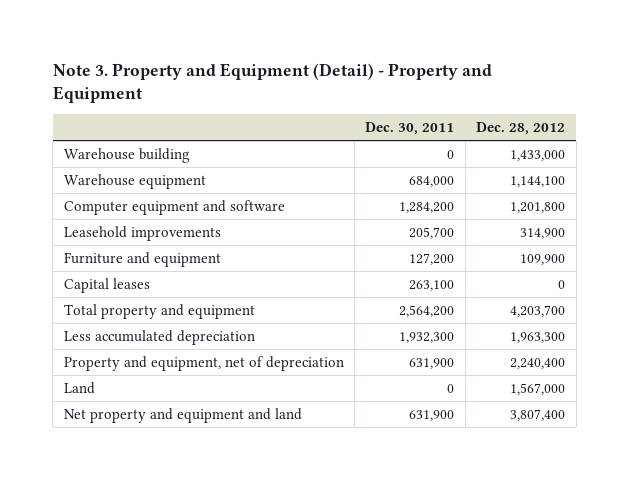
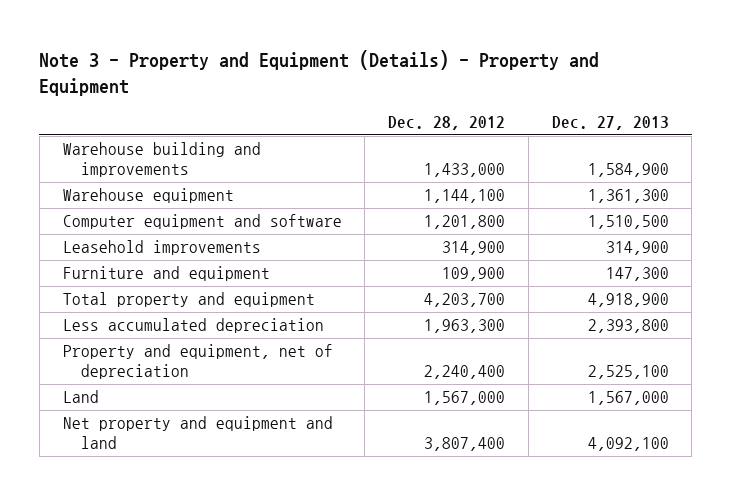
[52,62,492,104] Note 3. Property and Equipment (Detail) - Property and Equipment -> [39,49,600,96] Note 3 - Property and Equipment (Details) - Property and Equipment
[365,122,455,136] Dec. 30, 2011 -> none
none -> [551,116,669,131] Dec. 27, 2013
[63,147,190,163] Warehouse building -> [62,142,261,178] Warehouse building and improvements
[63,277,150,293] Capital leases -> none

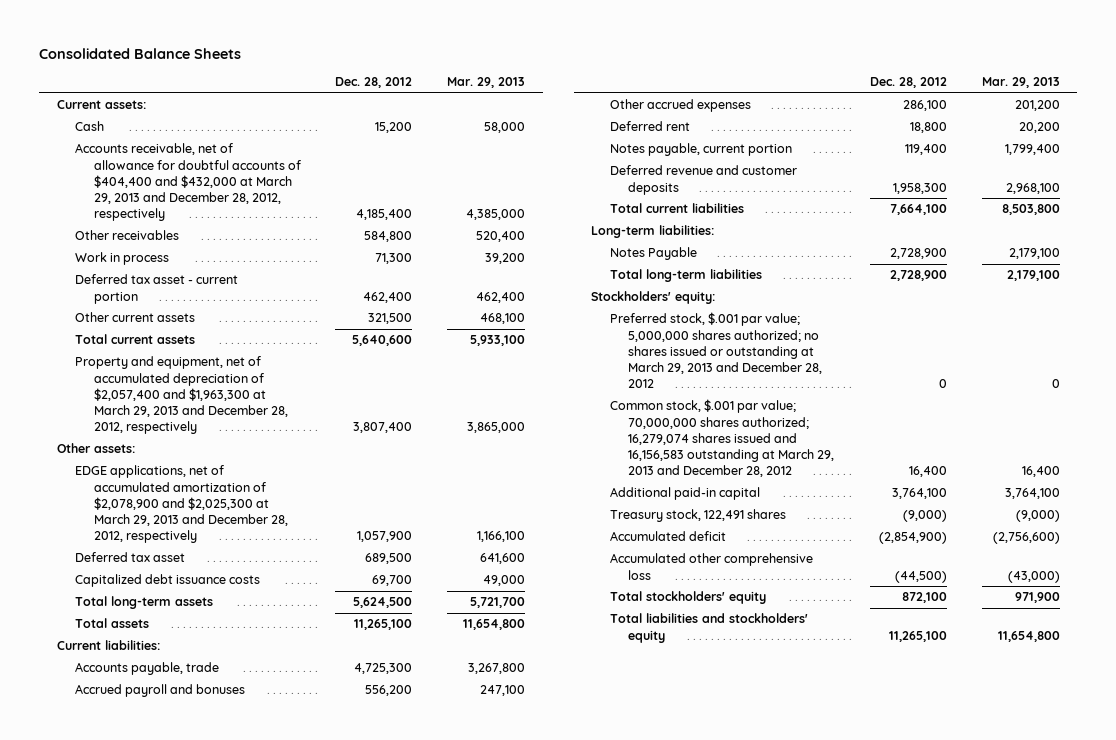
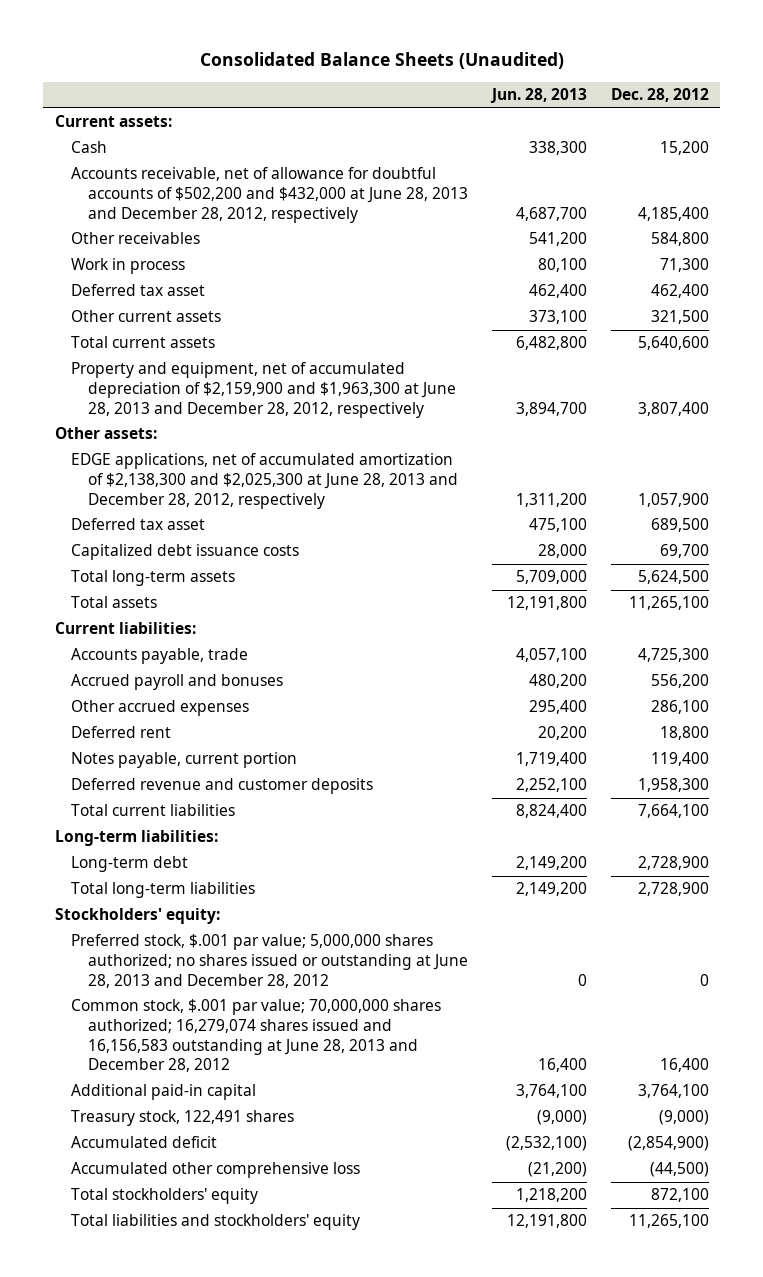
[39,47,242,59] Consolidated Balance Sheets -> [199,52,564,70] Consolidated Balance Sheets (Unaudited)
[447,77,526,89] Mar. 29, 2013 -> none
none -> [490,88,588,104] Jun. 28, 2013
[75,143,301,222] Accounts receivable, net of allowance for doubtful accounts of $404,400 and $432,000 at March 29, 2013 and December 28, 2012, respectively -> [71,167,469,223] Accounts receivable, net of allowance for doubtful accounts of $502,200 and $432,000 at June 28, 2013 and December 28, 2012, respectively
[75,274,239,304] Deferred tax asset - current portion -> [71,284,206,297] Deferred tax asset
[75,356,288,435] Property and equipment, net of accumulated depreciation of $2,057,400 and $1,963,300 at March 29, 2013 and December 28, 2012, respectively -> [71,362,457,418] Property and equipment, net of accumulated depreciation of $2,159,900 and $1,963,300 at June 28, 2013 and December 28, 2012, respectively
[75,465,288,544] EDGE applications, net of accumulated amortization of $2,078,900 and $2,025,300 at March 29, 2013 and December 28, 2012, respectively -> [71,453,459,509] EDGE applications, net of accumulated amortization of $2,138,300 and $2,025,300 at June 28, 2013 and December 28, 2012, respectively
[609,247,697,261] Notes Payable -> [71,856,189,873] Long-term debt
[609,312,822,389] Preferred stock, $.001 par value; 5,000,000 shares authorized; no shares issued or outstanding at March 29, 2013 and December 28, 2012 -> [71,934,469,988] Preferred stock, $.001 par value; 5,000,000 shares authorized; no shares issued or outstanding at June 28, 2013 and December 28, 2012
[609,399,834,478] Common stock, $.001 par value; 70,000,000 shares authorized; 16,279,074 shares issued and 16,156,583 outstanding at March 29, 2013 and December 28, 2012 -> [71,999,442,1073] Common stock, $.001 par value; 70,000,000 shares authorized; 16,279,074 shares issued and 16,156,583 outstanding at June 28, 2013 and December 28, 2012

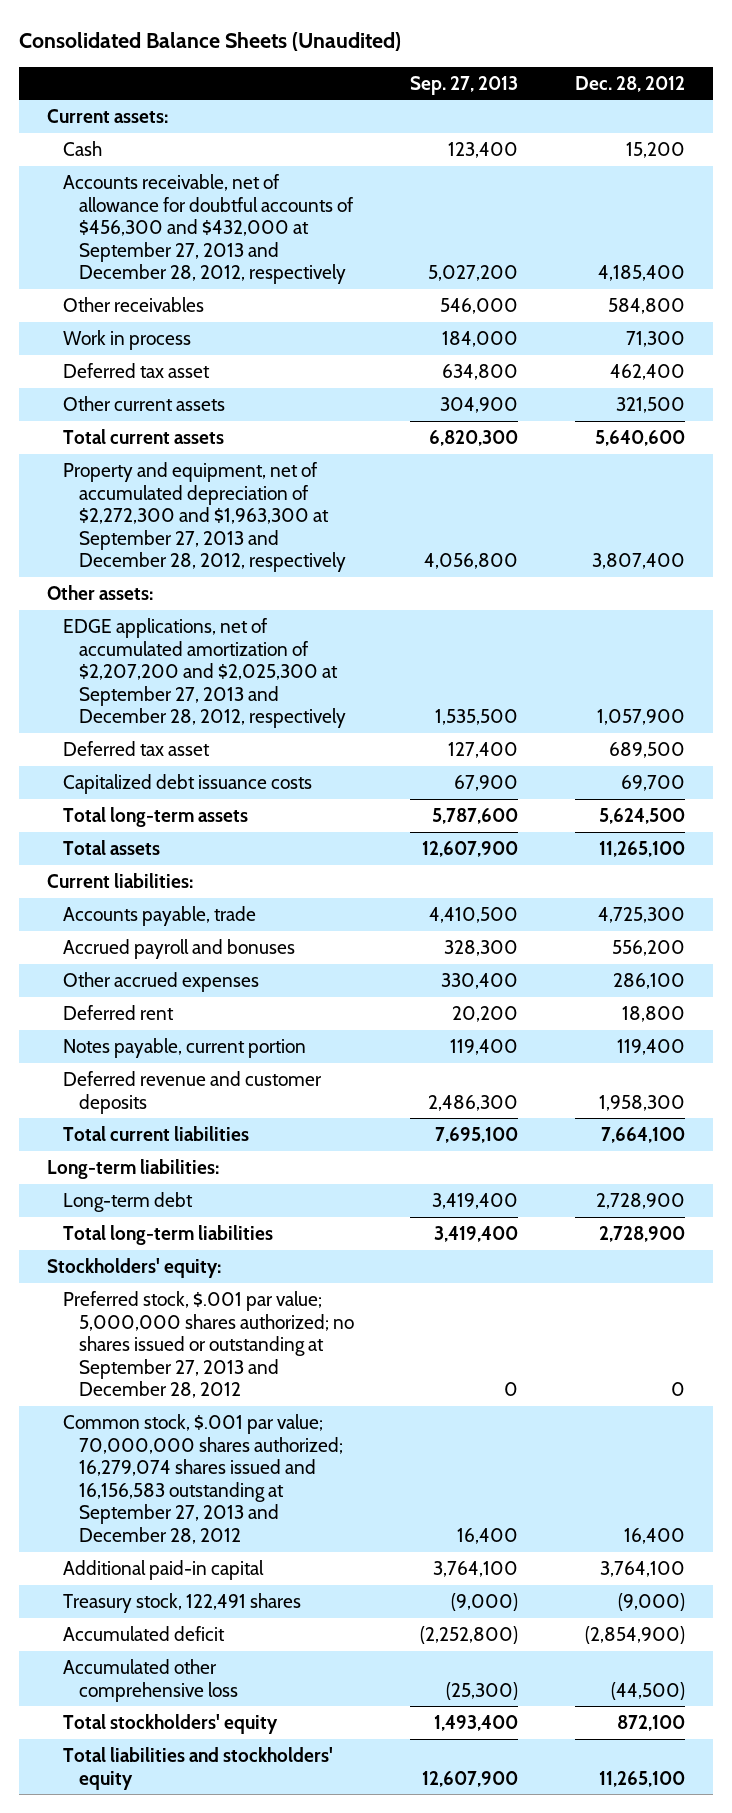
[490,88,588,104] Jun. 28, 2013 -> none
none -> [410,75,519,95] Sep. 27, 2013
[71,167,469,223] Accounts receivable, net of allowance for doubtful accounts of $502,200 and $432,000 at June 28, 2013 and December 28, 2012, respectively -> [62,174,354,285] Accounts receivable, net of allowance for doubtful accounts of $456,300 and $432,000 at September 27, 2013 and December 28, 2012, respectively
[71,362,457,418] Property and equipment, net of accumulated depreciation of $2,159,900 and $1,963,300 at June 28, 2013 and December 28, 2012, respectively -> [62,462,346,573] Property and equipment, net of accumulated depreciation of $2,272,300 and $1,963,300 at September 27, 2013 and December 28, 2012, respectively
[71,453,459,509] EDGE applications, net of accumulated amortization of $2,138,300 and $2,025,300 at June 28, 2013 and December 28, 2012, respectively -> [62,618,346,729] EDGE applications, net of accumulated amortization of $2,207,200 and $2,025,300 at September 27, 2013 and December 28, 2012, respectively
[71,934,469,988] Preferred stock, $.001 par value; 5,000,000 shares authorized; no shares issued or outstanding at June 28, 2013 and December 28, 2012 -> [62,1291,354,1399] Preferred stock, $.001 par value; 5,000,000 shares authorized; no shares issued or outstanding at September 27, 2013 and December 28, 2012
[71,999,442,1073] Common stock, $.001 par value; 70,000,000 shares authorized; 16,279,074 shares issued and 16,156,583 outstanding at June 28, 2013 and December 28, 2012 -> [62,1414,343,1544] Common stock, $.001 par value; 70,000,000 shares authorized; 16,279,074 shares issued and 16,156,583 outstanding at September 27, 2013 and December 28, 2012

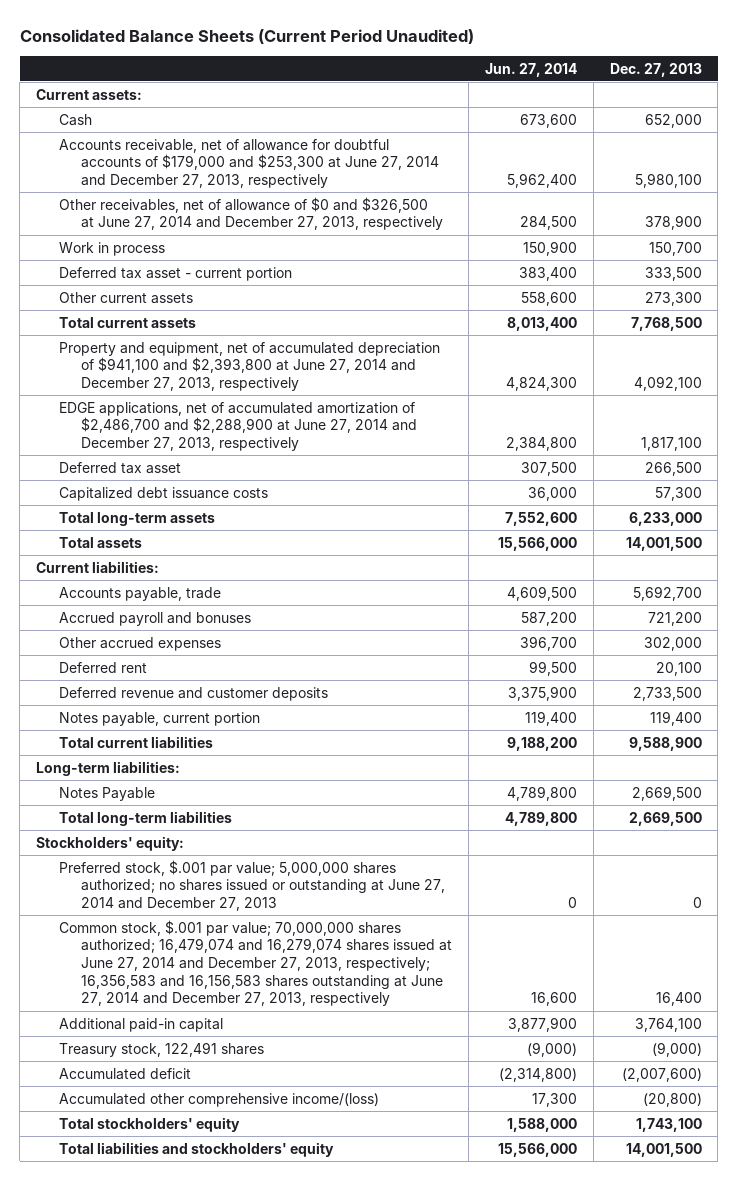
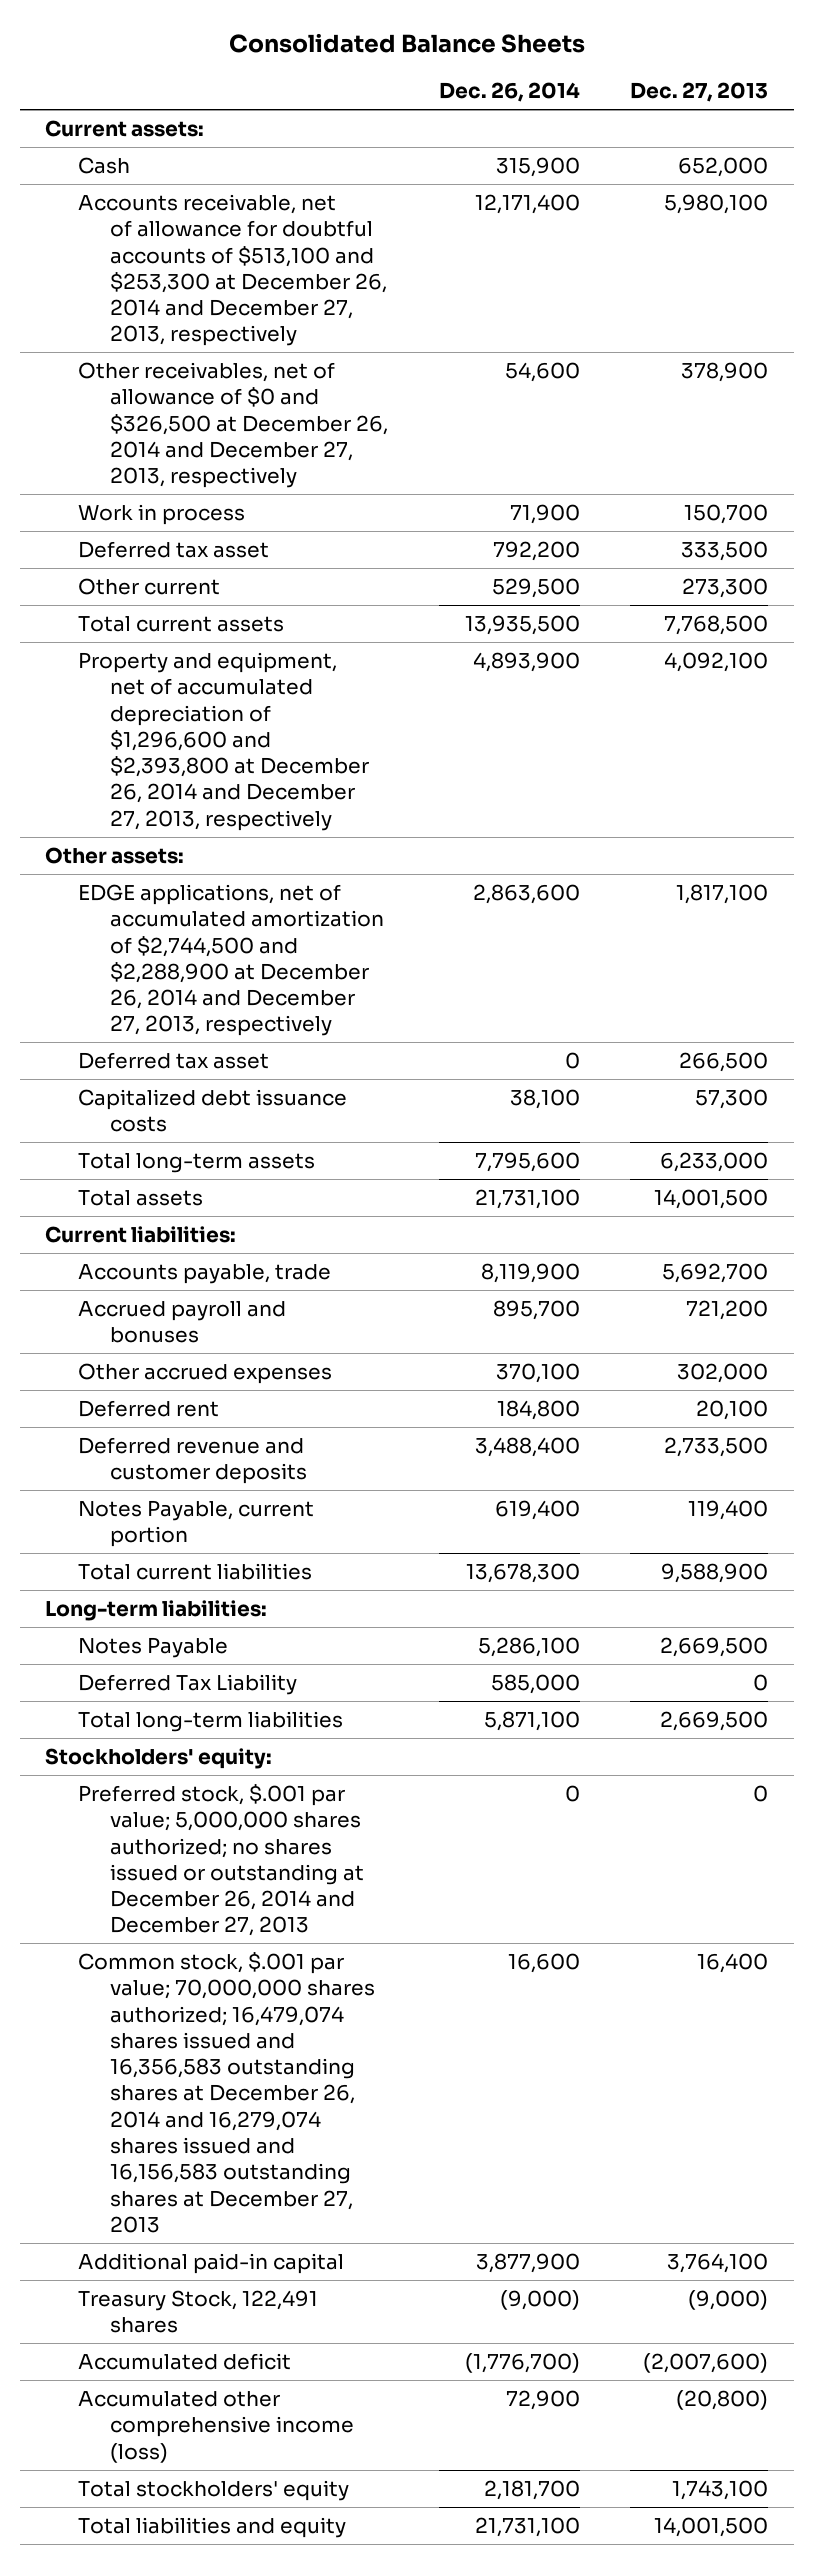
[19,28,474,44] Consolidated Balance Sheets (Current Period Unaudited) -> [228,32,585,53] Consolidated Balance Sheets
[484,62,577,77] Jun. 27, 2014 -> none
none -> [438,82,580,103] Dec. 26, 2014
[58,138,440,188] Accounts receivable, net of allowance for doubtful accounts of $179,000 and $253,300 at June 27, 2014 and December 27, 2013, respectively -> [77,193,388,347] Accounts receivable, net of allowance for doubtful accounts of $513,100 and $253,300 at December 26, 2014 and December 27, 2013, respectively
[58,196,444,231] Other receivables, net of allowance of $0 and $326,500 at June 27, 2014 and December 27, 2013, respectively -> [77,361,389,489] Other receivables, net of allowance of $0 and $326,500 at December 26, 2014 and December 27, 2013, respectively
[58,266,292,281] Deferred tax asset - current portion -> [77,540,269,558] Deferred tax asset
[58,291,193,304] Other current assets -> [77,577,220,595] Other current
[58,341,440,391] Property and equipment, net of accumulated depreciation of $941,100 and $2,393,800 at June 27, 2014 and December 27, 2013, respectively -> [77,651,370,831] Property and equipment, net of accumulated depreciation of $1,296,600 and $2,393,800 at December 26, 2014 and December 27, 2013, respectively
none -> [45,846,185,864] Other assets:
[58,401,418,451] EDGE applications, net of accumulated amortization of $2,486,700 and $2,288,900 at June 27, 2014 and December 27, 2013, respectively -> [77,883,385,1037] EDGE applications, net of accumulated amortization of $2,744,500 and $2,288,900 at December 26, 2014 and December 27, 2013, respectively
[58,711,260,726] Notes payable, current portion -> [77,1499,314,1548] Notes Payable, current portion
none -> [77,1673,297,1695] Deferred Tax Liability
[58,859,446,911] Preferred stock, $.001 par value; 5,000,000 shares authorized; no shares issued or outstanding at June 27, 2014 and December 27, 2013 -> [77,1783,365,1937] Preferred stock, $.001 par value; 5,000,000 shares authorized; no shares issued or outstanding at December 26, 2014 and December 27, 2013
[58,919,453,1007] Common stock, $.001 par value; 70,000,000 shares authorized; 16,479,074 and 16,279,074 shares issued at June 27, 2014 and December 27, 2013, respectively; 16,356,583 and 16,156,583 shares outstanding at June 27, 2014 and December 27, 2013, respectively -> [77,1951,376,2233] Common stock, $.001 par value; 70,000,000 shares authorized; 16,479,074 shares issued and 16,356,583 outstanding shares at December 26, 2014 and 16,279,074 shares issued and 16,156,583 outstanding shares at December 27, 2013
[58,1041,264,1057] Treasury stock, 122,491 shares -> [77,2289,318,2334] Treasury Stock, 122,491 shares
[58,1092,379,1107] Accumulated other comprehensive income/(loss) -> [77,2390,355,2463] Accumulated other comprehensive income (loss)
[58,1141,334,1157] Total liabilities and stockholders' equity -> [77,2516,346,2538] Total liabilities and equity

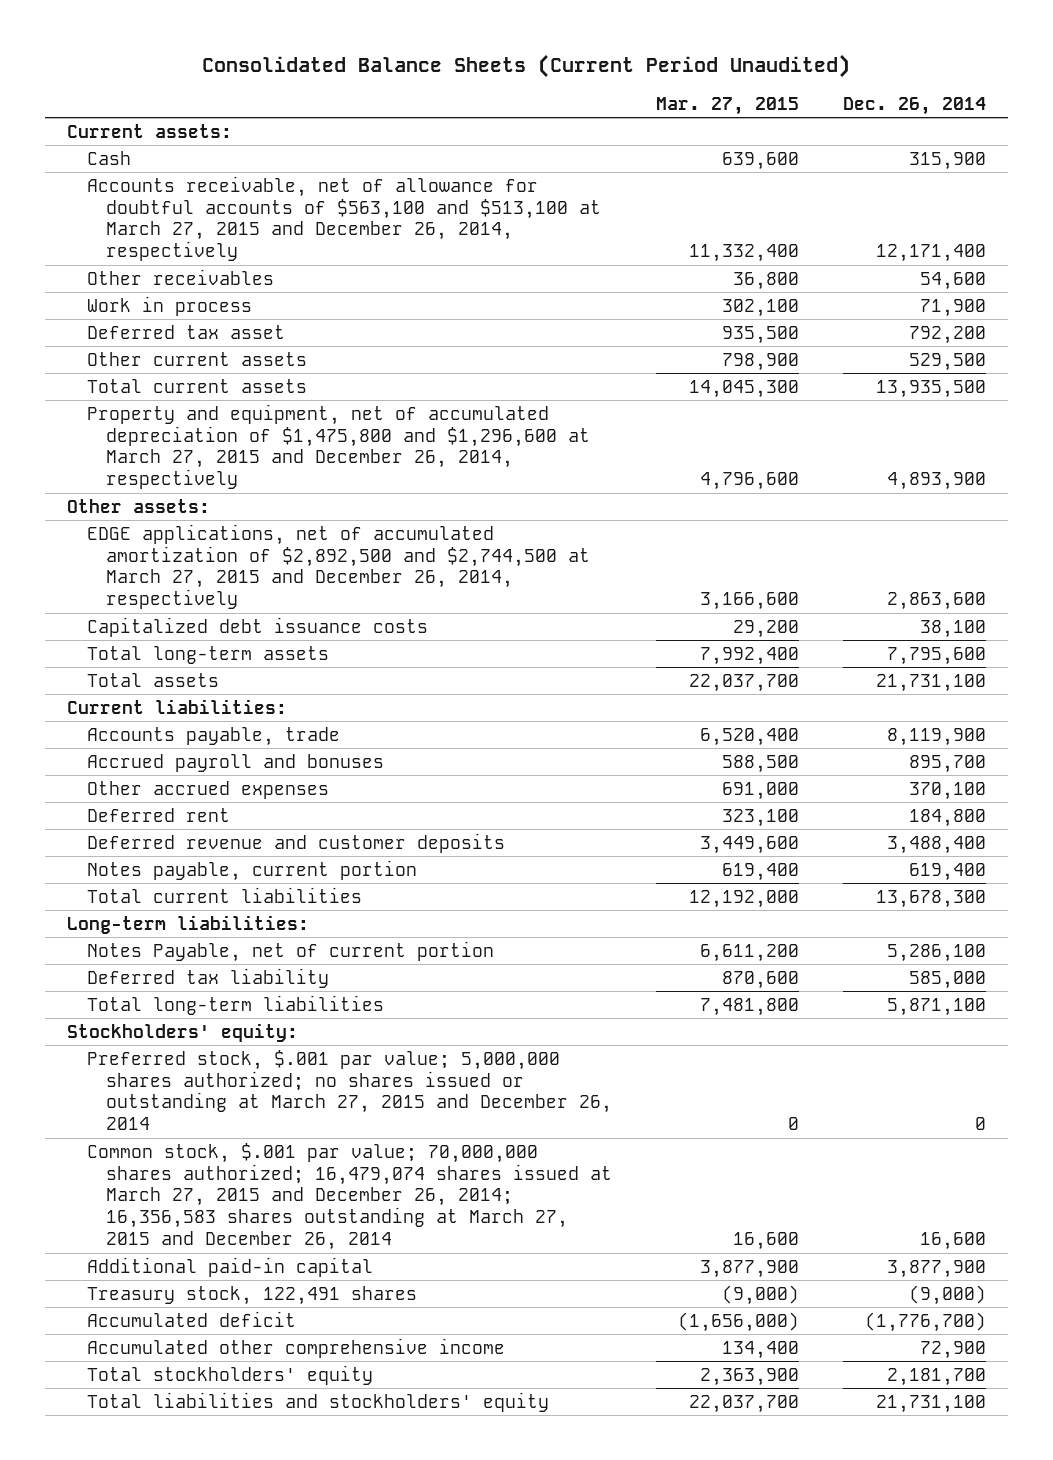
[228,32,585,53] Consolidated Balance Sheets -> [202,54,851,79] Consolidated Balance Sheets (Current Period Unaudited)
[630,82,769,103] Dec. 27, 2013 -> none
none -> [656,96,800,115] Mar. 27, 2015
[77,193,388,347] Accounts receivable, net of allowance for doubtful accounts of $513,100 and $253,300 at December 26, 2014 and December 27, 2013, respectively -> [86,175,602,262] Accounts receivable, net of allowance for doubtful accounts of $563,100 and $513,100 at March 27, 2015 and December 26, 2014, respectively
[77,361,389,489] Other receivables, net of allowance of $0 and $326,500 at December 26, 2014 and December 27, 2013, respectively -> [86,268,274,285] Other receivables
[77,577,220,595] Other current -> [86,351,307,366] Other current assets
[77,651,370,831] Property and equipment, net of accumulated depreciation of $1,296,600 and $2,393,800 at December 26, 2014 and December 27, 2013, respectively -> [86,403,591,490] Property and equipment, net of accumulated depreciation of $1,475,800 and $1,296,600 at March 27, 2015 and December 26, 2014, respectively
[77,1051,269,1069] Deferred tax asset -> none
[77,883,385,1037] EDGE applications, net of accumulated amortization of $2,744,500 and $2,288,900 at December 26, 2014 and December 27, 2013, respectively -> [86,523,591,610] EDGE applications, net of accumulated amortization of $2,892,500 and $2,744,500 at March 27, 2015 and December 26, 2014, respectively
[77,1499,314,1548] Notes Payable, current portion -> [86,859,417,881] Notes payable, current portion
[77,1636,228,1658] Notes Payable -> [86,940,494,962] Notes Payable, net of current portion
[77,1673,297,1695] Deferred Tax Liability -> [86,967,329,988] Deferred tax liability
[77,1783,365,1937] Preferred stock, $.001 par value; 5,000,000 shares authorized; no shares issued or outstanding at December 26, 2014 and December 27, 2013 -> [86,1049,613,1131] Preferred stock, $.001 par value; 5,000,000 shares authorized; no shares issued or outstanding at March 27, 2015 and December 26, 2014
[77,1951,376,2233] Common stock, $.001 par value; 70,000,000 shares authorized; 16,479,074 shares issued and 16,356,583 outstanding shares at December 26, 2014 and 16,279,074 shares issued and 16,156,583 outstanding shares at December 27, 2013 -> [86,1142,613,1251] Common stock, $.001 par value; 70,000,000 shares authorized; 16,479,074 shares issued at March 27, 2015 and December 26, 2014; 16,356,583 shares outstanding at March 27, 2015 and December 26, 2014
[77,2289,318,2334] Treasury Stock, 122,491 shares -> [86,1285,417,1305] Treasury stock, 122,491 shares
[77,2390,355,2463] Accumulated other comprehensive income (loss) -> [86,1337,505,1358] Accumulated other comprehensive income
[77,2516,346,2538] Total liabilities and equity -> [86,1391,549,1412] Total liabilities and stockholders' equity

